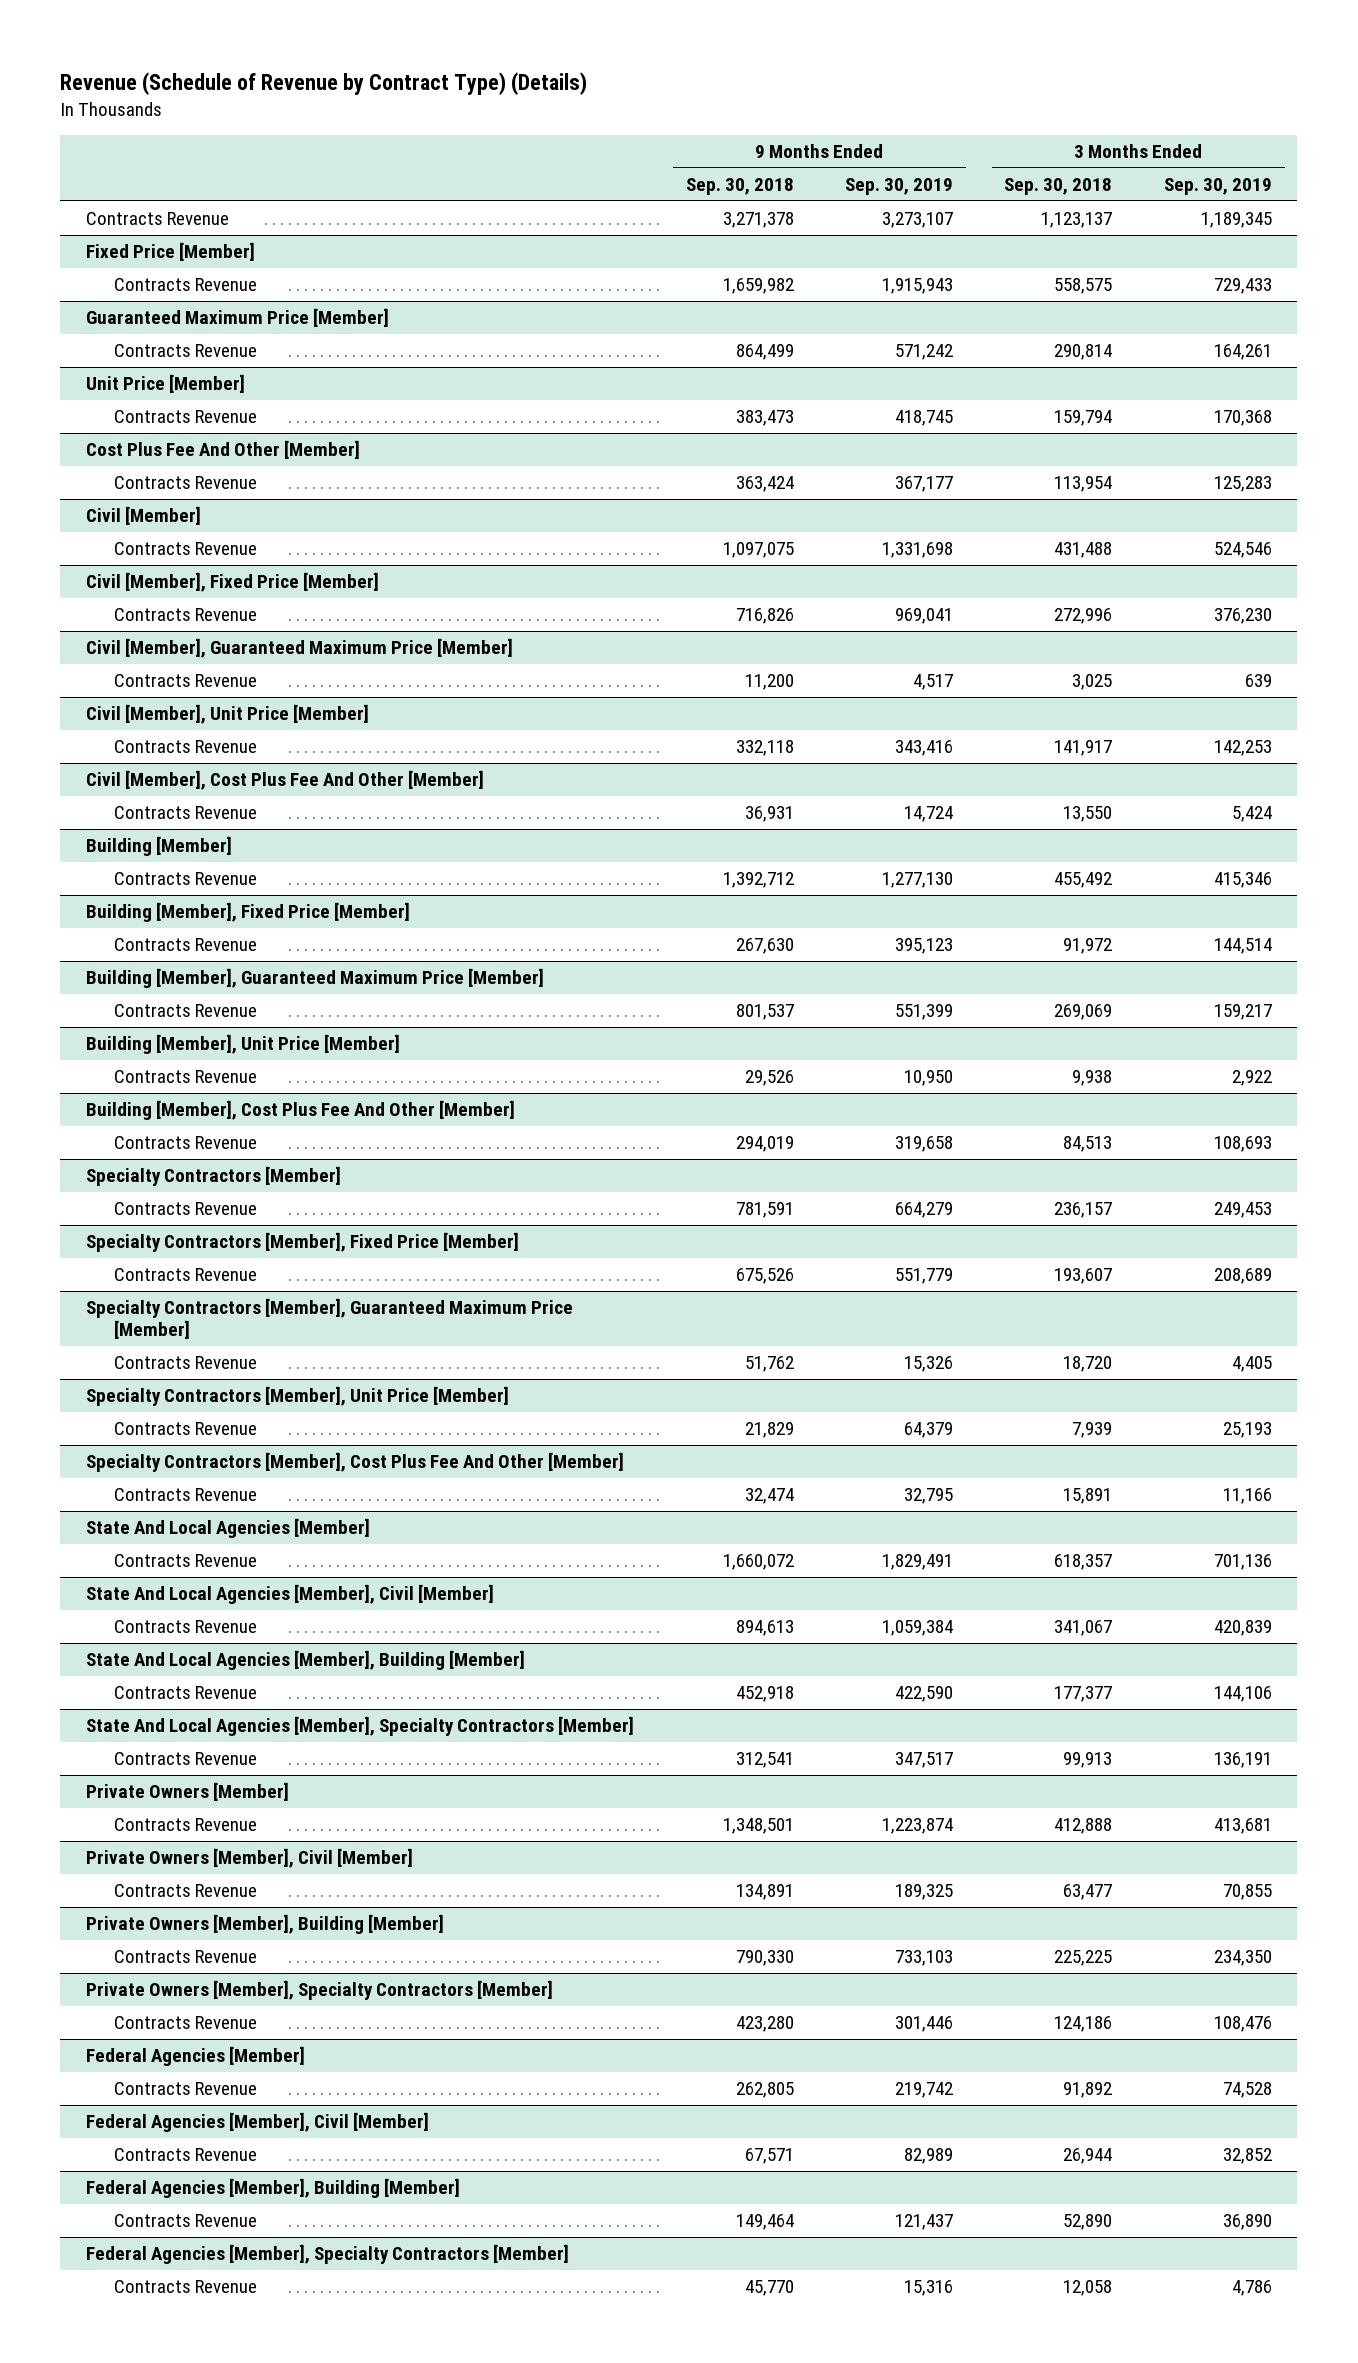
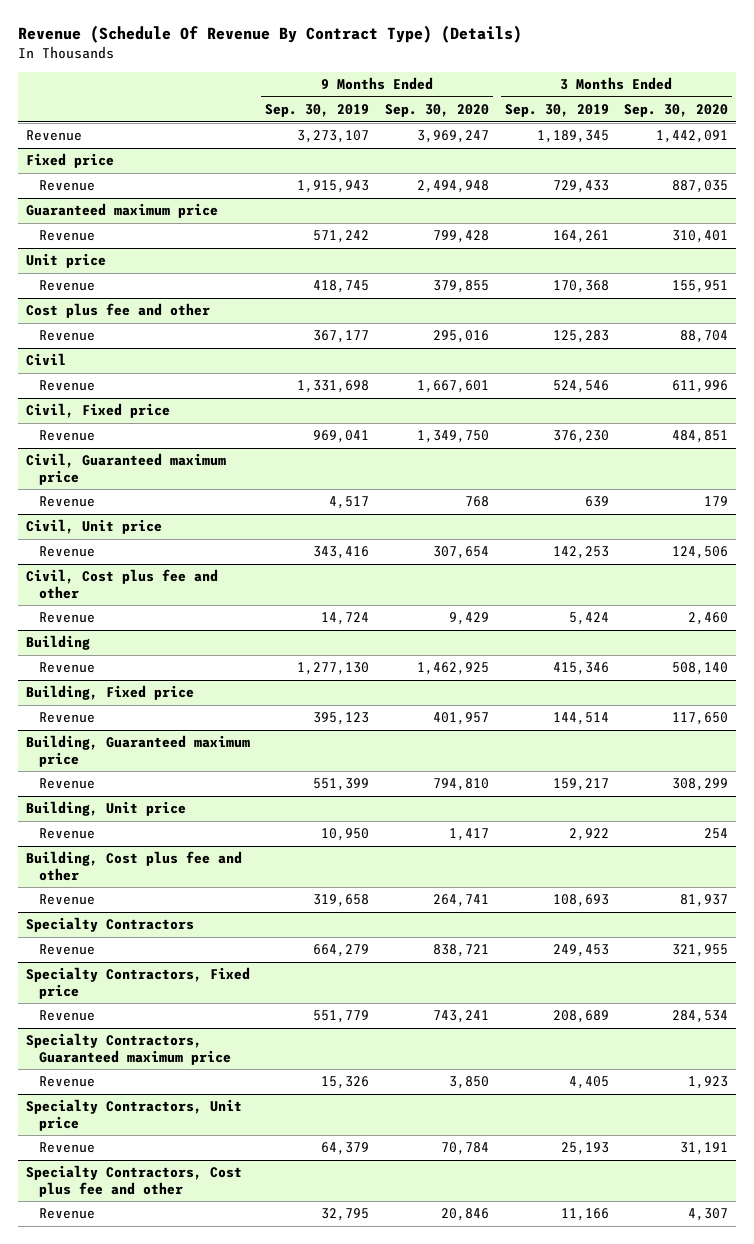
[60,71,588,95] Revenue (Schedule of Revenue by Contract Type) (Details) -> [17,25,522,44] Revenue (Schedule Of Revenue By Contract Type) (Details)
[685,177,794,195] Sep. 30, 2018 -> none
[1004,177,1113,195] Sep. 30, 2018 -> none
none -> [384,104,489,118] Sep. 30, 2020
none -> [624,104,729,118] Sep. 30, 2020
[86,1518,371,1539] State And Local Agencies [Member] -> none
[114,1554,258,1568] Contracts Revenue -> none
[86,1584,495,1605] State And Local Agencies [Member], Civil [Member] -> none
[114,1620,258,1634] Contracts Revenue -> none
[86,1650,526,1671] State And Local Agencies [Member], Building [Member] -> none
[114,1686,258,1700] Contracts Revenue -> none
[86,1716,635,1737] State And Local Agencies [Member], Specialty Contractors [Member] -> none
[114,1752,258,1766] Contracts Revenue -> none
[86,1782,290,1802] Private Owners [Member] -> none
[114,1818,258,1832] Contracts Revenue -> none
[86,1848,414,1869] Private Owners [Member], Civil [Member] -> none
[114,1884,258,1898] Contracts Revenue -> none
[86,1914,445,1935] Private Owners [Member], Building [Member] -> none
[114,1950,258,1964] Contracts Revenue -> none
[86,1980,554,2001] Private Owners [Member], Specialty Contractors [Member] -> none
[114,2016,258,2030] Contracts Revenue -> none
[86,2046,306,2067] Federal Agencies [Member] -> none
[114,2082,258,2096] Contracts Revenue -> none
[86,2112,430,2133] Federal Agencies [Member], Civil [Member] -> none
[114,2148,258,2162] Contracts Revenue -> none
[86,2178,461,2199] Federal Agencies [Member], Building [Member] -> none
[114,2214,258,2228] Contracts Revenue -> none
[86,2244,570,2265] Federal Agencies [Member], Specialty Contractors [Member] -> none
[114,2280,258,2294] Contracts Revenue -> none
[86,212,230,226] Contracts Revenue -> [25,130,82,142] Revenue
[86,242,256,262] Fixed Price [Member] -> [25,153,114,169] Fixed price
[114,278,258,292] Contracts Revenue -> [38,180,95,192] Revenue
[86,308,390,328] Guaranteed Maximum Price [Member] -> [25,203,218,219] Guaranteed maximum price
[114,344,258,358] Contracts Revenue -> [38,230,95,242] Revenue
[86,374,246,394] Unit Price [Member] -> [25,253,106,269] Unit price
[114,410,258,424] Contracts Revenue -> [38,280,95,292] Revenue
[86,440,361,460] Cost Plus Fee And Other [Member] -> [25,303,210,319] Cost plus fee and other
[114,476,258,490] Contracts Revenue -> [38,330,95,342] Revenue
[86,506,202,526] Civil [Member] -> [25,353,66,367] Civil
[114,542,258,556] Contracts Revenue -> [38,380,95,392] Revenue
[86,572,380,593] Civil [Member], Fixed Price [Member] -> [25,403,170,419] Civil, Fixed price
[114,608,258,622] Contracts Revenue -> [38,430,95,442] Revenue
[86,638,514,659] Civil [Member], Guaranteed Maximum Price [Member] -> [25,453,226,485] Civil, Guaranteed maximum price
[114,674,258,688] Contracts Revenue -> [38,496,95,508] Revenue
[86,704,370,725] Civil [Member], Unit Price [Member] -> [25,519,162,535] Civil, Unit price
[114,740,258,754] Contracts Revenue -> [38,546,95,558] Revenue
[86,770,485,791] Civil [Member], Cost Plus Fee And Other [Member] -> [25,569,218,599] Civil, Cost plus fee and other
[114,806,258,820] Contracts Revenue -> [38,612,95,624] Revenue
[86,836,233,857] Building [Member] -> [25,635,90,651] Building
[114,872,258,886] Contracts Revenue -> [38,662,95,674] Revenue
[86,902,411,923] Building [Member], Fixed Price [Member] -> [25,685,194,701] Building, Fixed price
[114,938,258,952] Contracts Revenue -> [38,712,95,724] Revenue
[86,968,545,989] Building [Member], Guaranteed Maximum Price [Member] -> [25,735,250,767] Building, Guaranteed maximum price
[114,1004,258,1018] Contracts Revenue -> [38,778,95,790] Revenue
[86,1034,401,1055] Building [Member], Unit Price [Member] -> [25,801,186,817] Building, Unit price
[114,1070,258,1084] Contracts Revenue -> [38,828,95,840] Revenue
[86,1100,516,1121] Building [Member], Cost Plus Fee And Other [Member] -> [25,851,242,881] Building, Cost plus fee and other
[114,1136,258,1150] Contracts Revenue -> [38,894,95,906] Revenue
[86,1166,342,1187] Specialty Contractors [Member] -> [25,917,194,933] Specialty Contractors
[114,1202,258,1216] Contracts Revenue -> [38,944,95,956] Revenue
[86,1232,520,1253] Specialty Contractors [Member], Fixed Price [Member] -> [25,967,250,999] Specialty Contractors, Fixed price
[114,1268,258,1282] Contracts Revenue -> [38,1010,95,1022] Revenue
[86,1298,574,1340] Specialty Contractors [Member], Guaranteed Maximum Price [Member] -> [25,1033,231,1065] Specialty Contractors, Guaranteed maximum price
[114,1356,258,1370] Contracts Revenue -> [38,1076,95,1088] Revenue
[86,1386,510,1407] Specialty Contractors [Member], Unit Price [Member] -> [25,1099,242,1131] Specialty Contractors, Unit price
[114,1422,258,1436] Contracts Revenue -> [38,1142,95,1154] Revenue
[86,1452,625,1473] Specialty Contractors [Member], Cost Plus Fee And Other [Member] -> [25,1165,242,1197] Specialty Contractors, Cost plus fee and other
[114,1488,258,1502] Contracts Revenue -> [38,1208,95,1220] Revenue

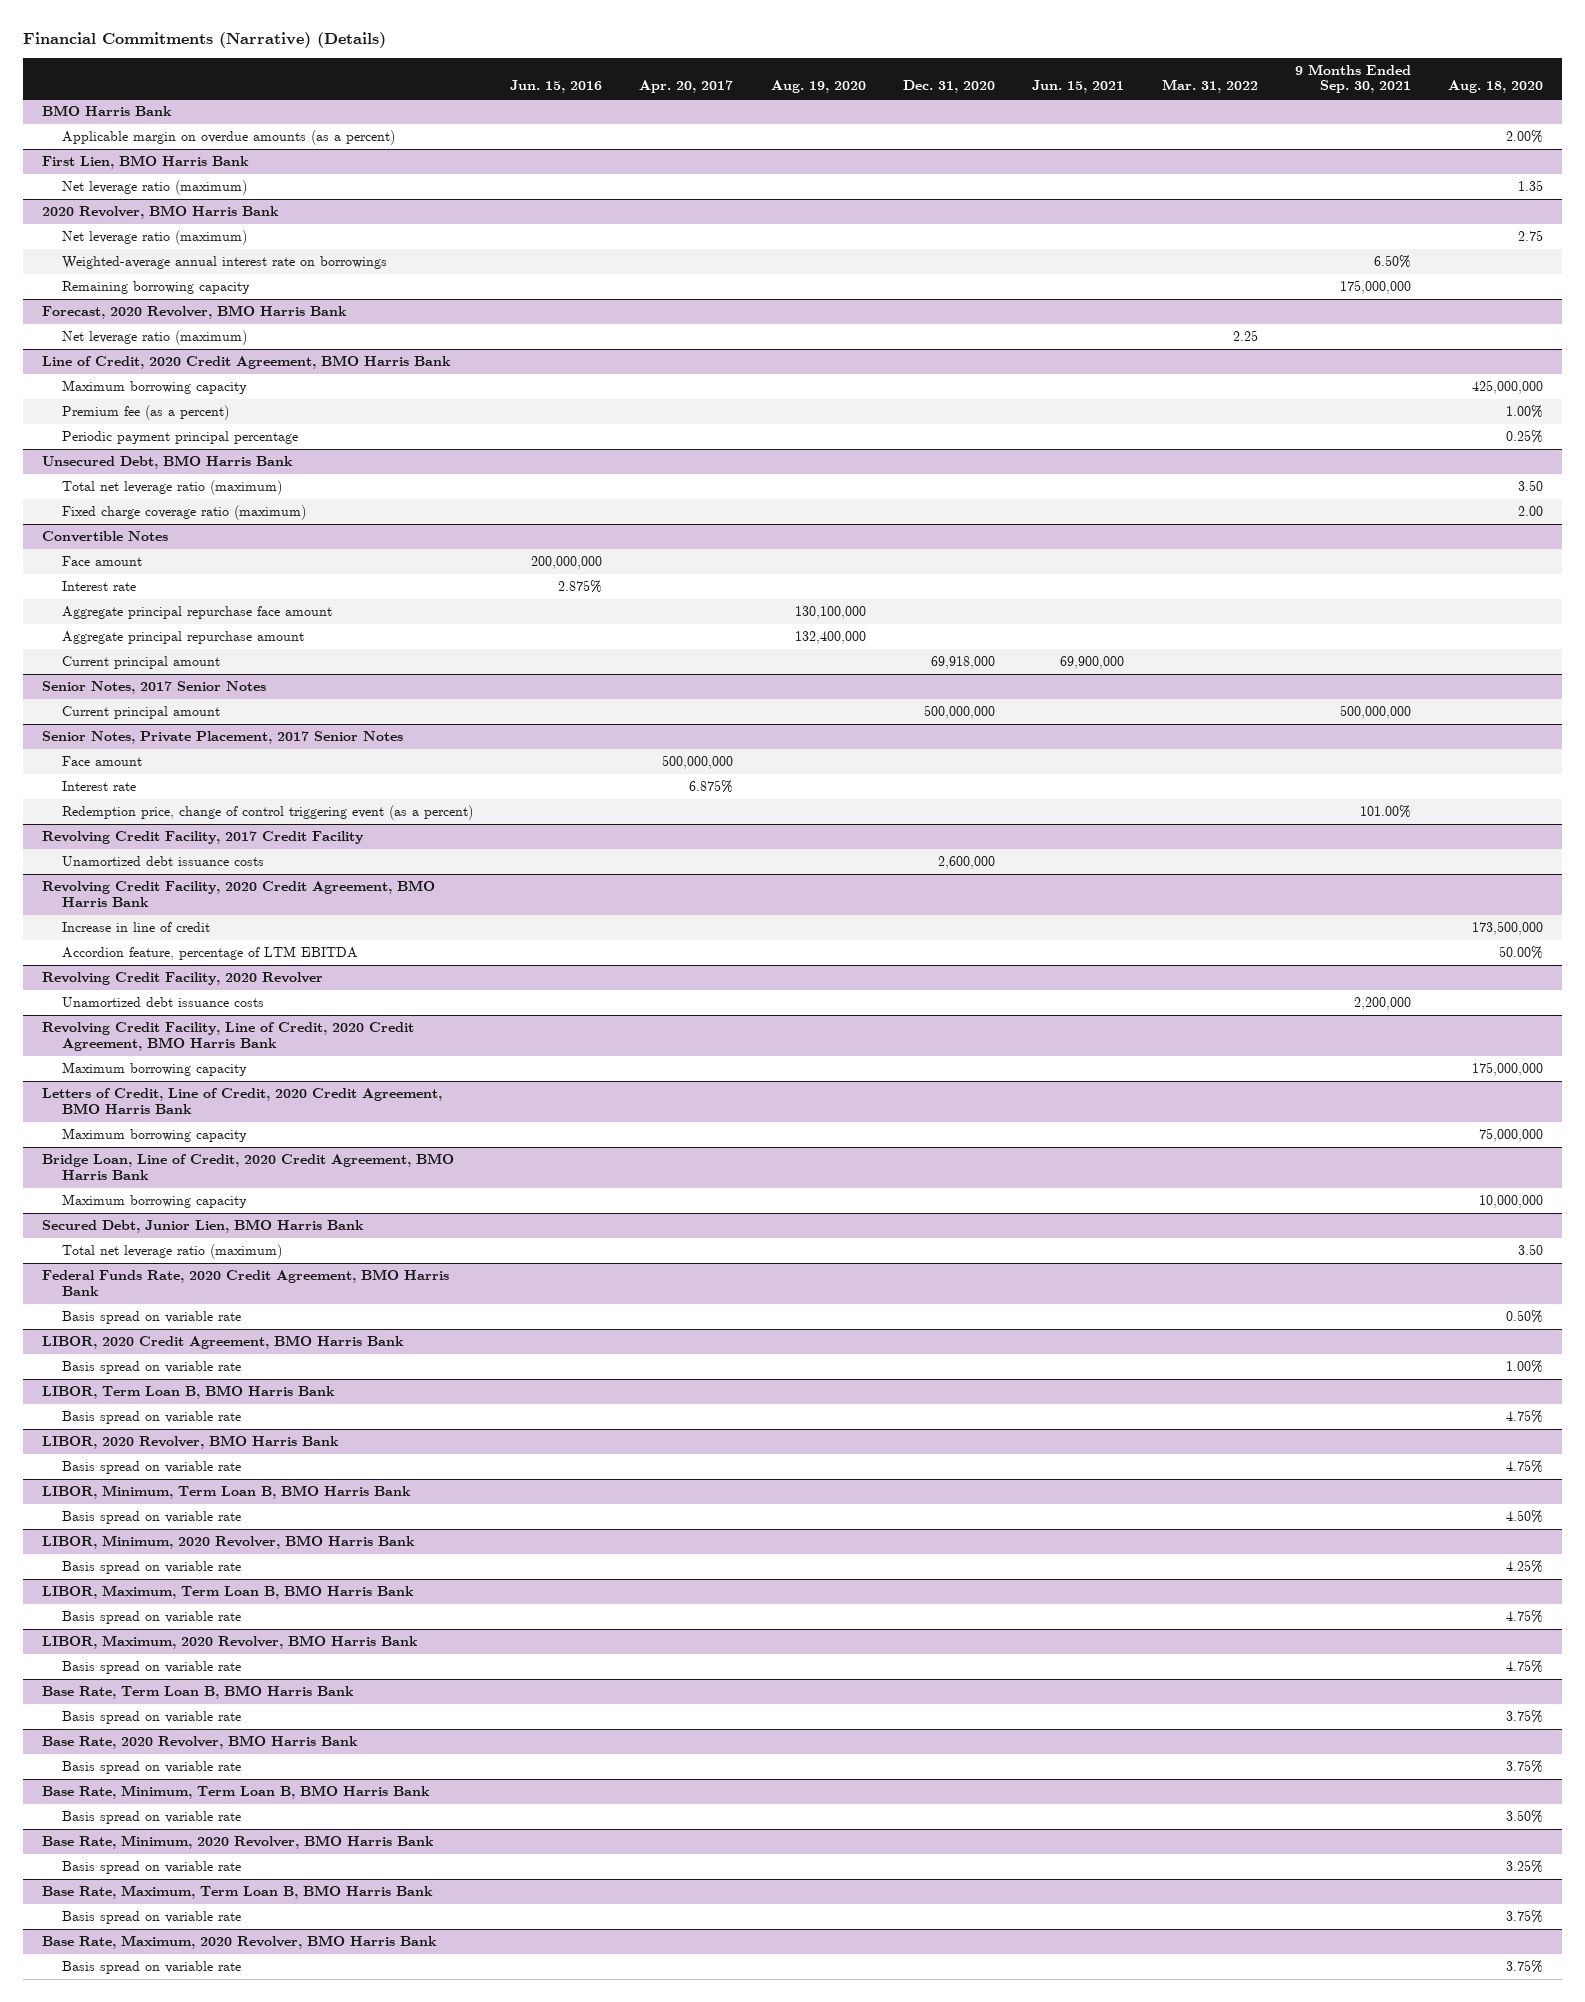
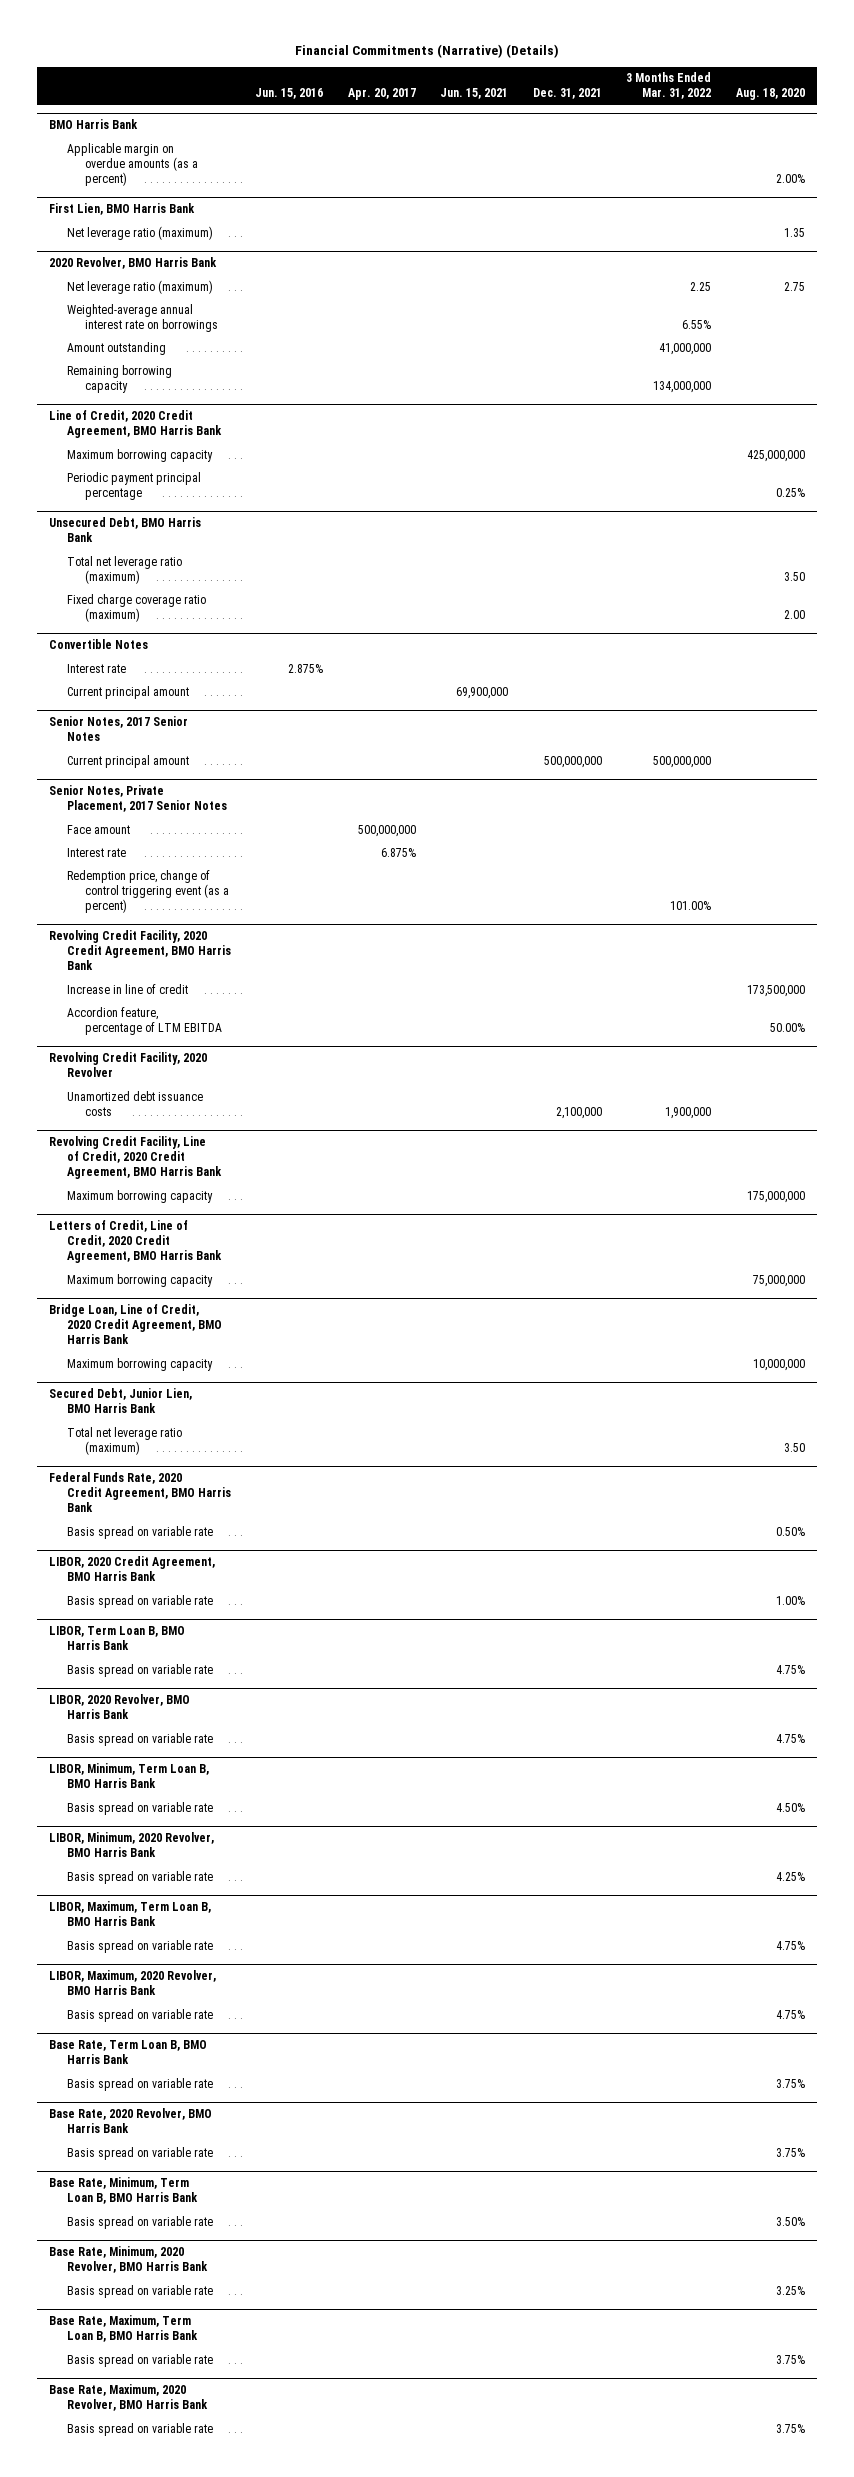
[770,80,866,94] Aug. 19, 2020 -> none
[902,80,995,94] Dec. 31, 2020 -> none
[1161,79,1258,94] Mar. 31, 2022 -> none
[1294,63,1411,94] 9 Months Ended Sep. 30, 2021 -> none
none -> [532,88,602,100] Dec. 31, 2021
none -> [626,72,712,100] 3 Months Ended Mar. 31, 2022
none -> [66,341,166,355] Amount outstanding
[41,305,347,320] Forecast, 2020 Revolver, BMO Harris Bank -> none
[61,330,247,346] Net leverage ratio (maximum) -> none
[61,405,229,421] Premium fee (as a percent) -> none
[61,556,142,567] Face amount -> none
[61,606,332,620] Aggregate principal repurchase face amount -> none
[61,631,304,645] Aggregate principal repurchase amount -> none
[41,831,364,845] Revolving Credit Facility, 2017 Credit Facility -> none
[61,856,264,867] Unamortized debt issuance costs -> none

